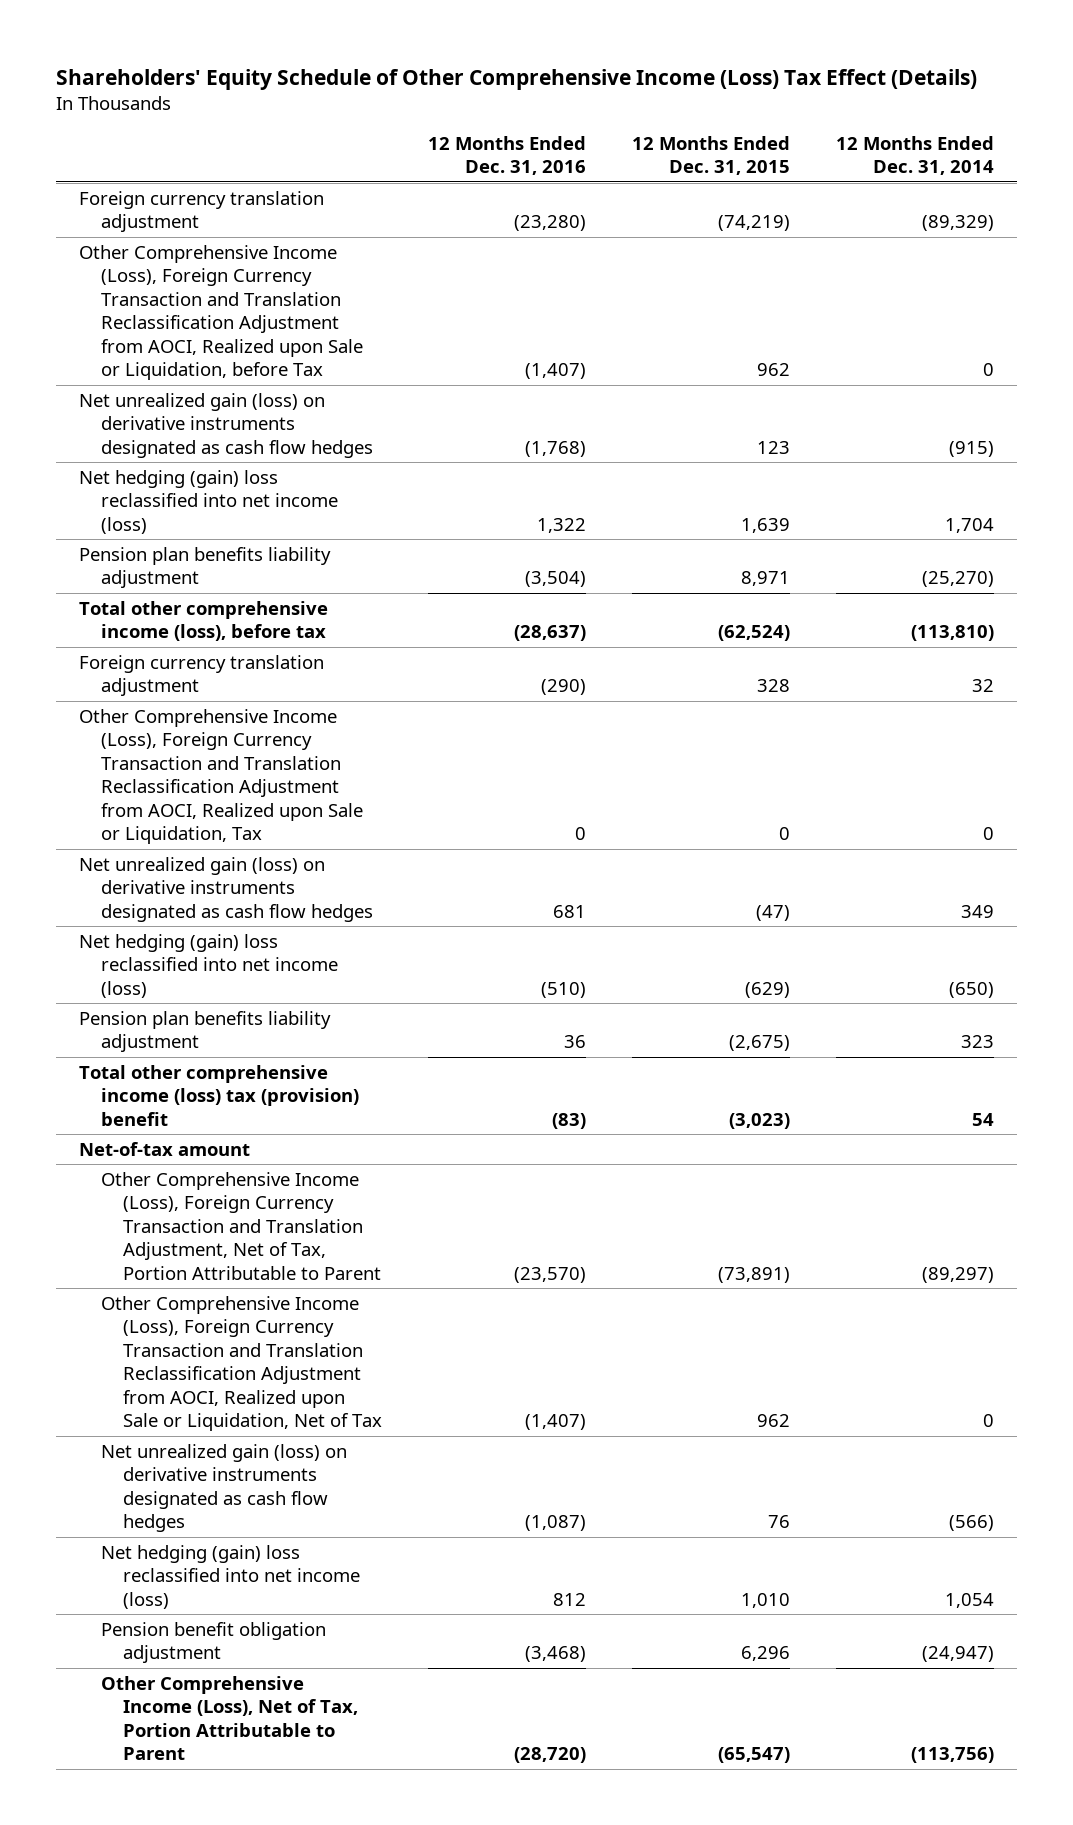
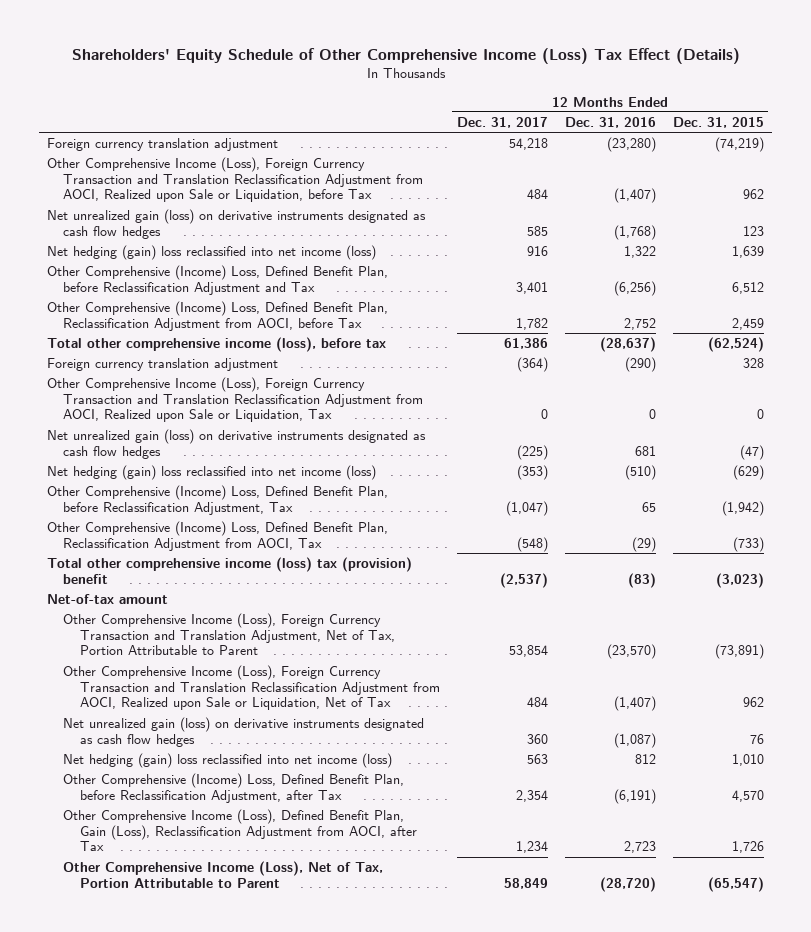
[836,135,995,176] 12 Months Ended Dec. 31, 2014 -> none
none -> [456,116,548,128] Dec. 31, 2017
[79,546,332,589] Pension plan benefits liability adjustment -> none
none -> [47,264,389,295] Other Comprehensive (Income) Loss, Defined Benefit Plan, before Reclassification Adjustment and Tax
none -> [47,300,389,331] Other Comprehensive (Income) Loss, Defined Benefit Plan, Reclassification Adjustment from AOCI, before Tax
[79,1010,332,1053] Pension plan benefits liability adjustment -> none
none -> [47,484,389,515] Other Comprehensive (Income) Loss, Defined Benefit Plan, before Reclassification Adjustment, Tax
none -> [47,520,389,551] Other Comprehensive (Income) Loss, Defined Benefit Plan, Reclassification Adjustment from AOCI, Tax
[100,1621,326,1664] Pension benefit obligation adjustment -> none
none -> [63,772,405,803] Other Comprehensive (Income) Loss, Defined Benefit Plan, before Reclassification Adjustment, after Tax
none -> [63,808,417,852] Other Comprehensive Income (Loss), Defined Benefit Plan, Gain (Loss), Reclassification Adjustment from AOCI, after Tax

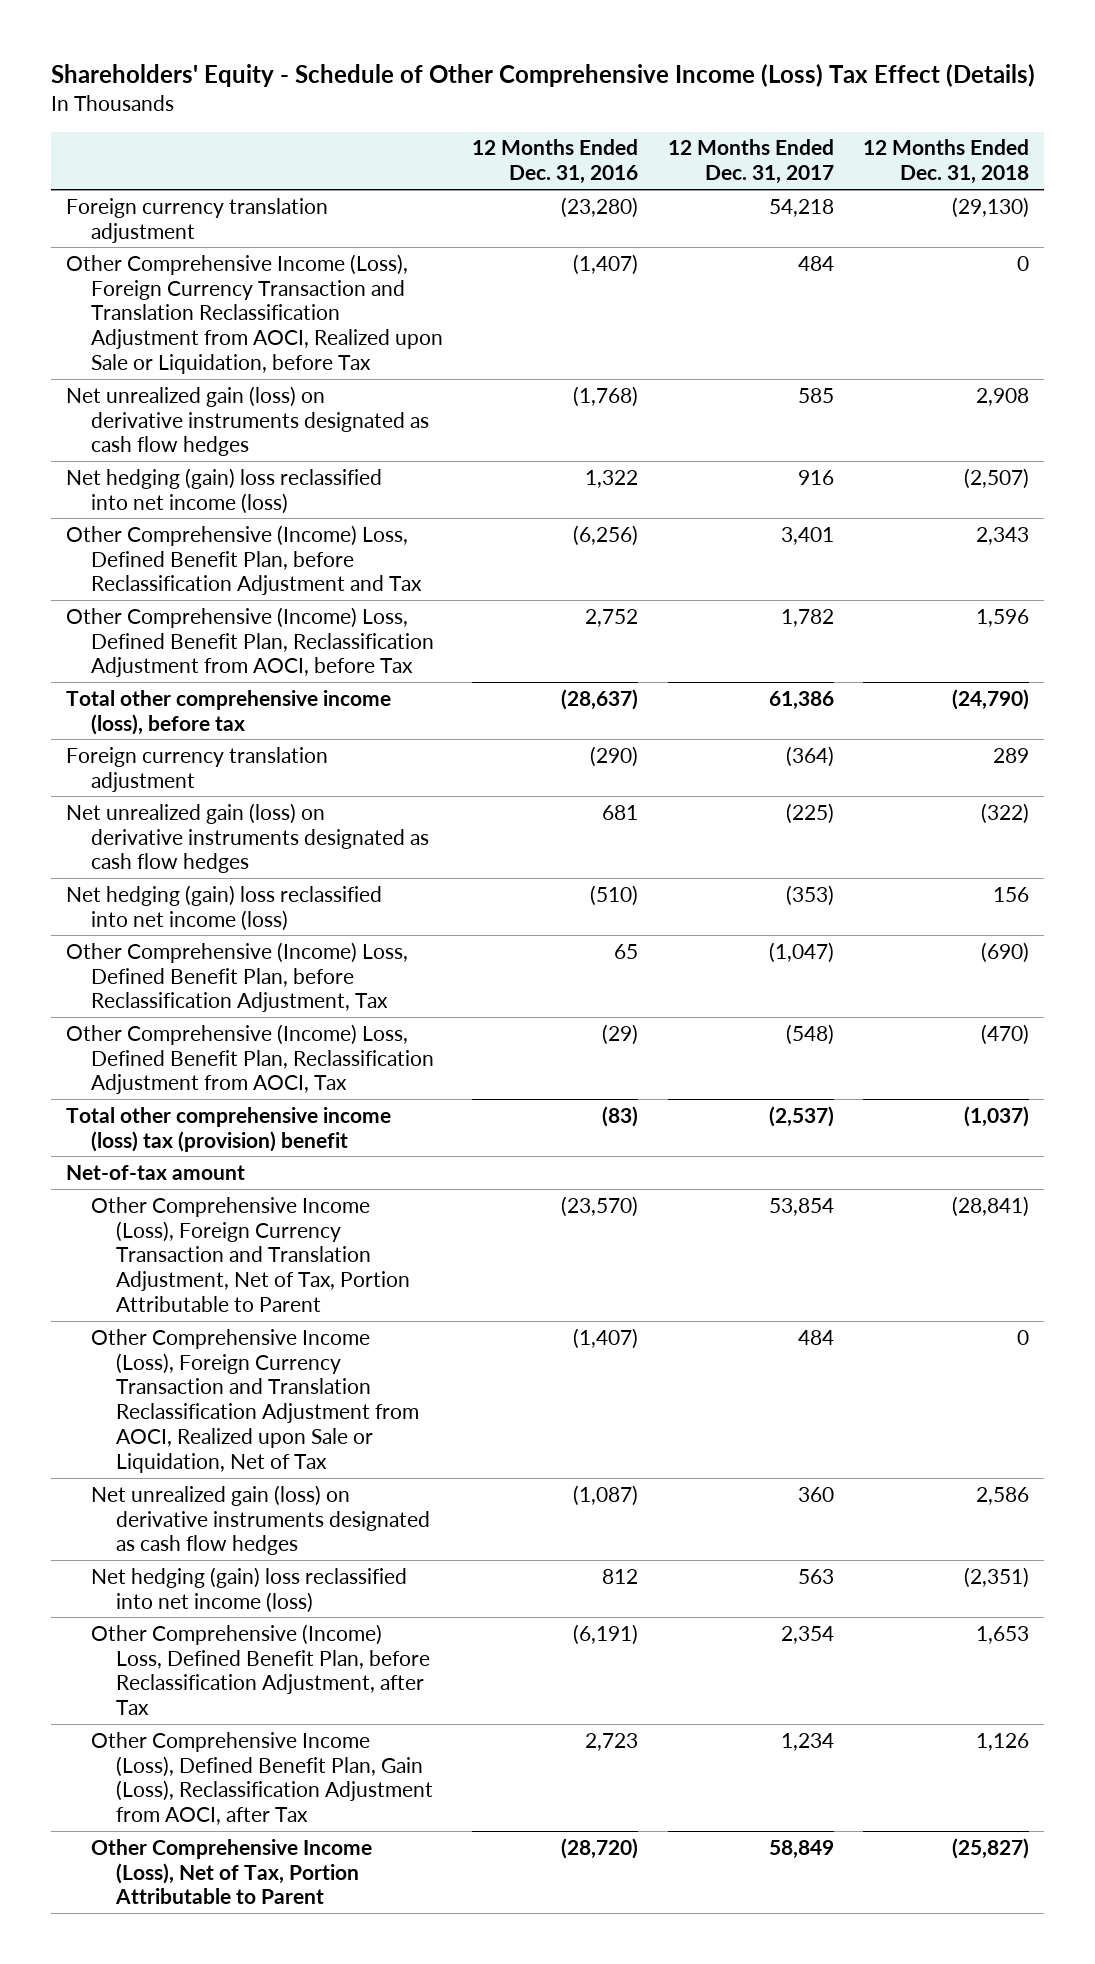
[71,47,740,64] Shareholders' Equity Schedule of Other Comprehensive Income (Loss) Tax Effect (Details) -> [51,64,1036,88] Shareholders' Equity - Schedule of Other Comprehensive Income (Loss) Tax Effect (Details)
[672,116,764,128] Dec. 31, 2015 -> none
none -> [862,139,1029,185] 12 Months Ended Dec. 31, 2018
[47,376,424,423] Other Comprehensive Income (Loss), Foreign Currency Transaction and Translation Reclassification Adjustment from AOCI, Realized upon Sale or Liquidation, Tax -> none

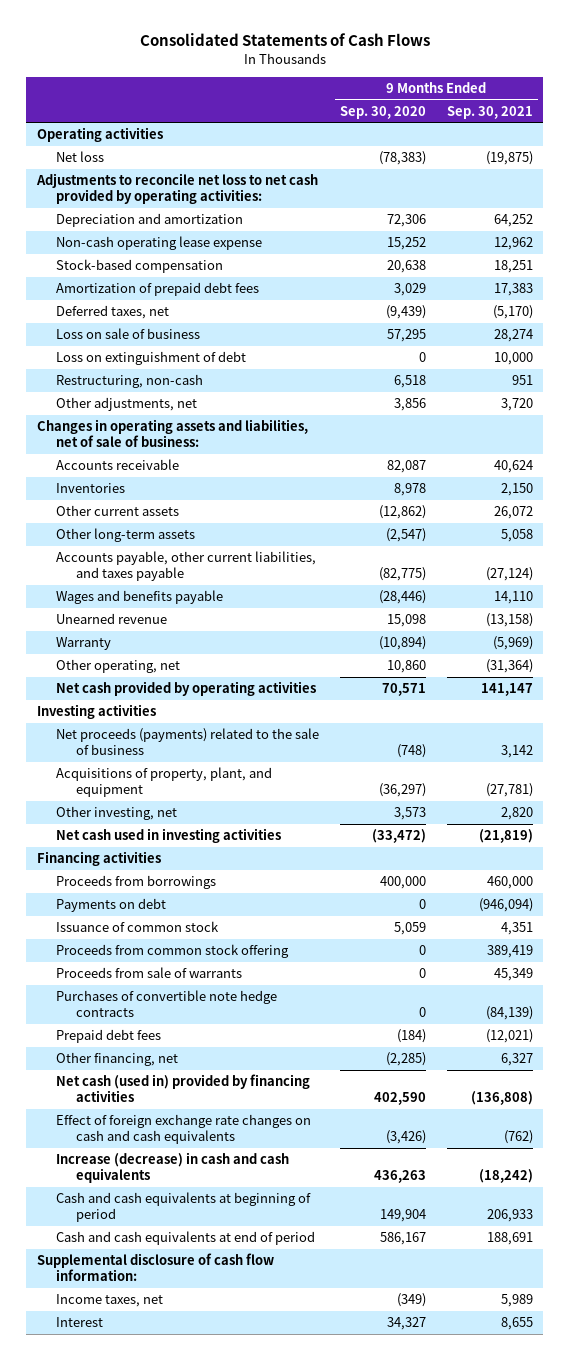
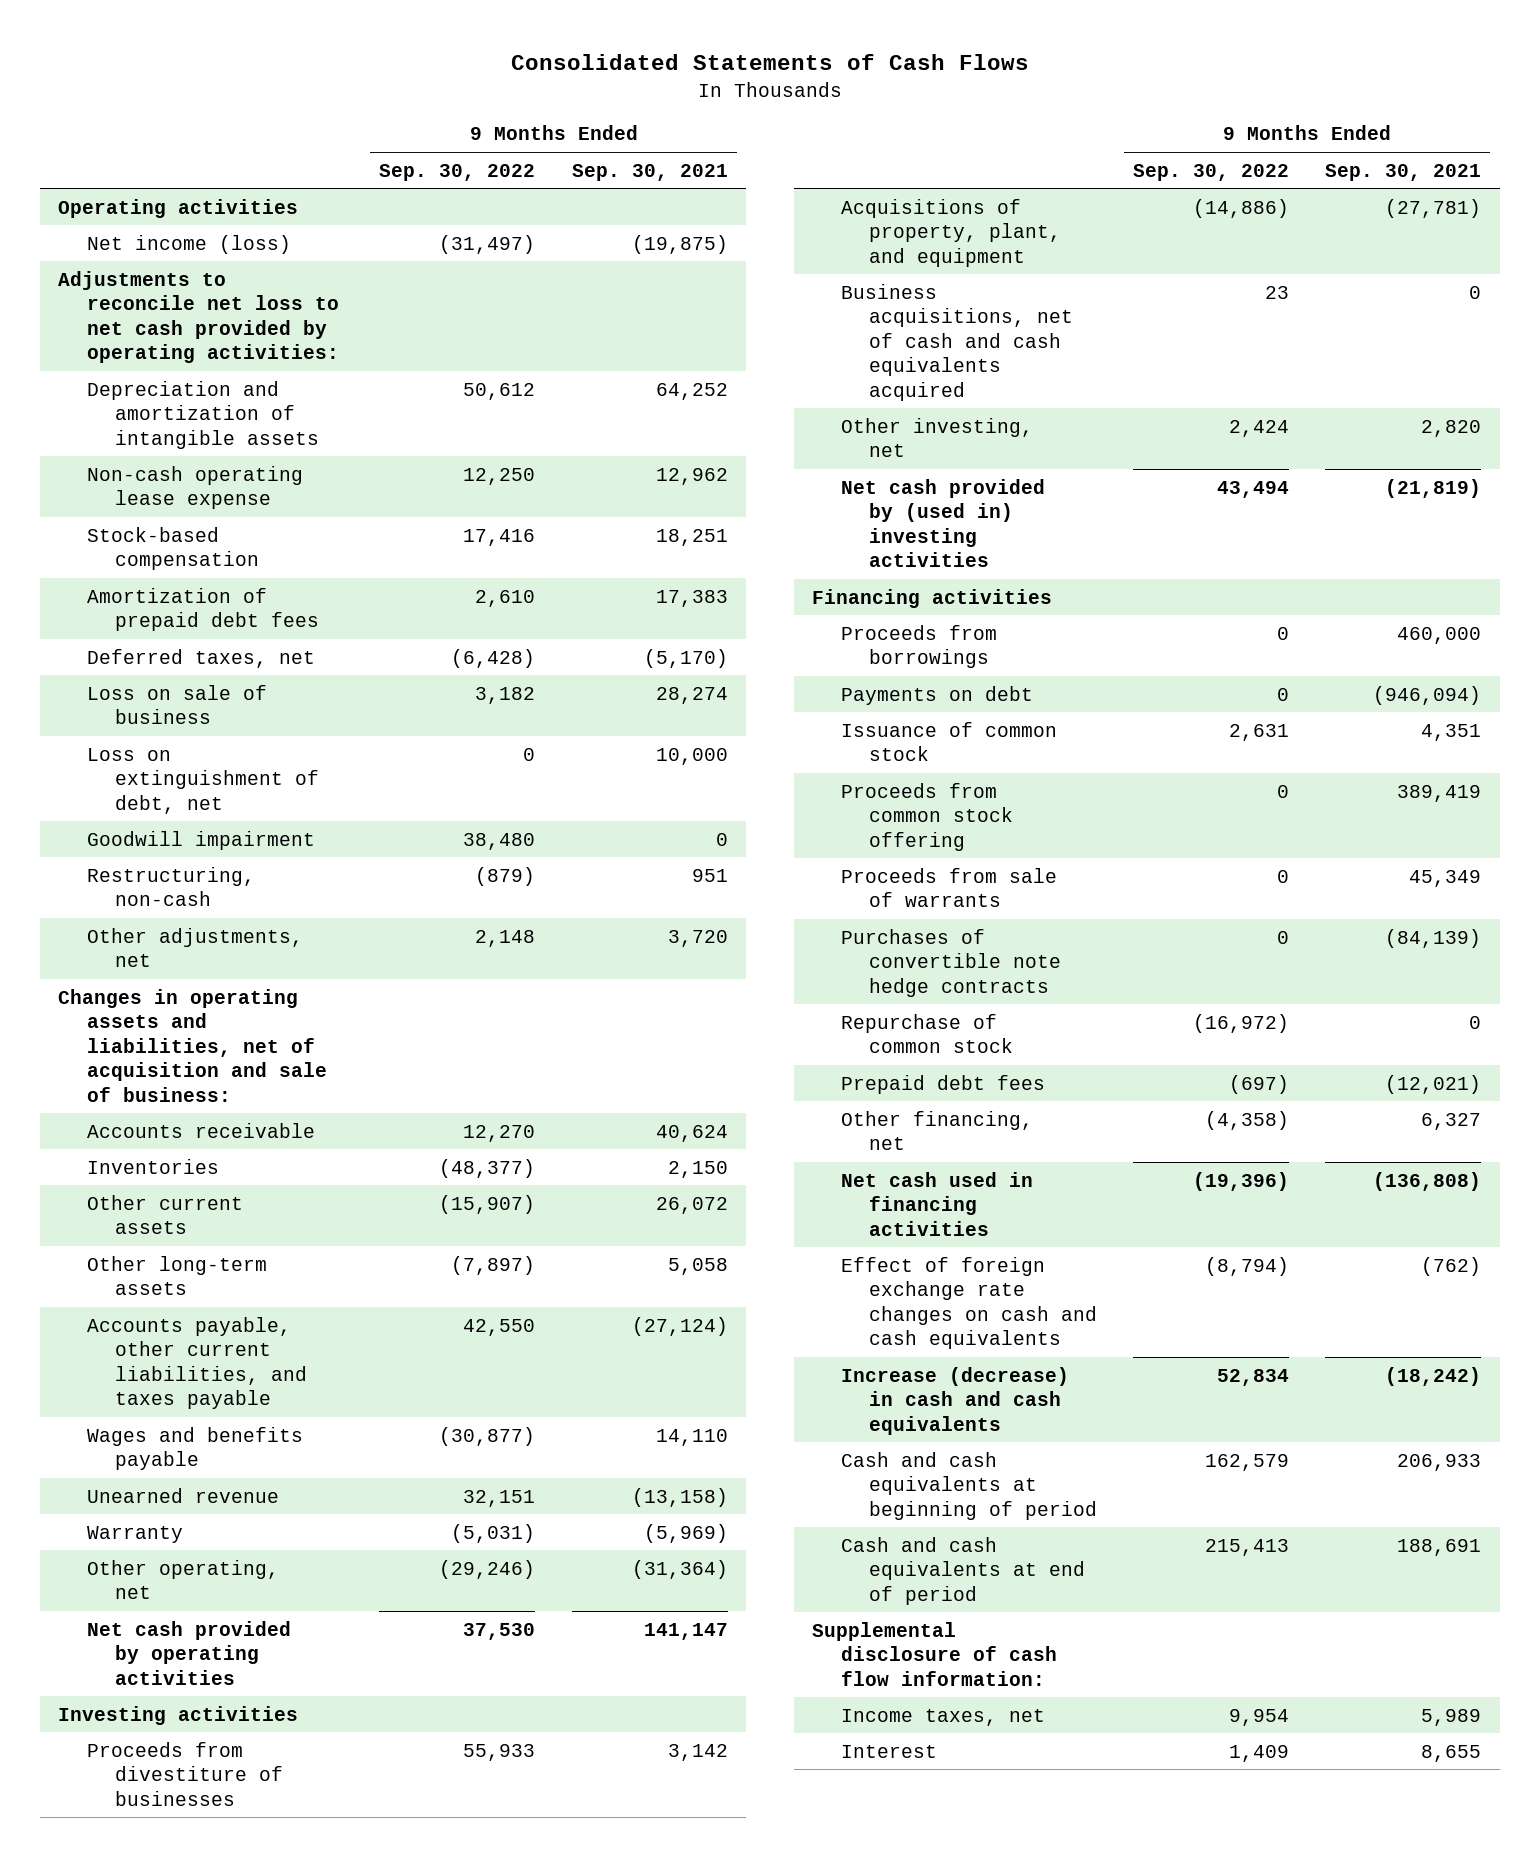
[340,105,427,119] Sep. 30, 2020 -> none
none -> [379,163,536,181] Sep. 30, 2022
[56,151,105,163] Net loss -> [86,234,291,254] Net income (loss)
[56,213,244,228] Depreciation and amortization -> [86,380,320,449] Depreciation and amortization of intangible assets
[56,351,247,366] Loss on extinguishment of debt -> [86,747,320,814] Loss on extinguishment of debt, net
none -> [86,830,315,850] Goodwill impairment
[36,419,308,448] Changes in operating assets and liabilities, net of sale of business: -> [58,988,327,1102] Changes in operating assets and liabilities, net of acquisition and sale of business:
[56,728,320,756] Net proceeds (payments) related to the sale of business -> [86,1741,284,1806] Proceeds from divestiture of businesses
none -> [840,283,1074,401] Business acquisitions, net of cash and cash equivalents acquired
[56,828,282,844] Net cash used in investing activities -> [840,478,1045,568] Net cash provided by (used in) investing activities
none -> [840,1013,1014,1054] Repurchase of common stock
[56,1074,311,1103] Net cash (used in) provided by financing activities -> [840,1171,1033,1236] Net cash used in financing activities

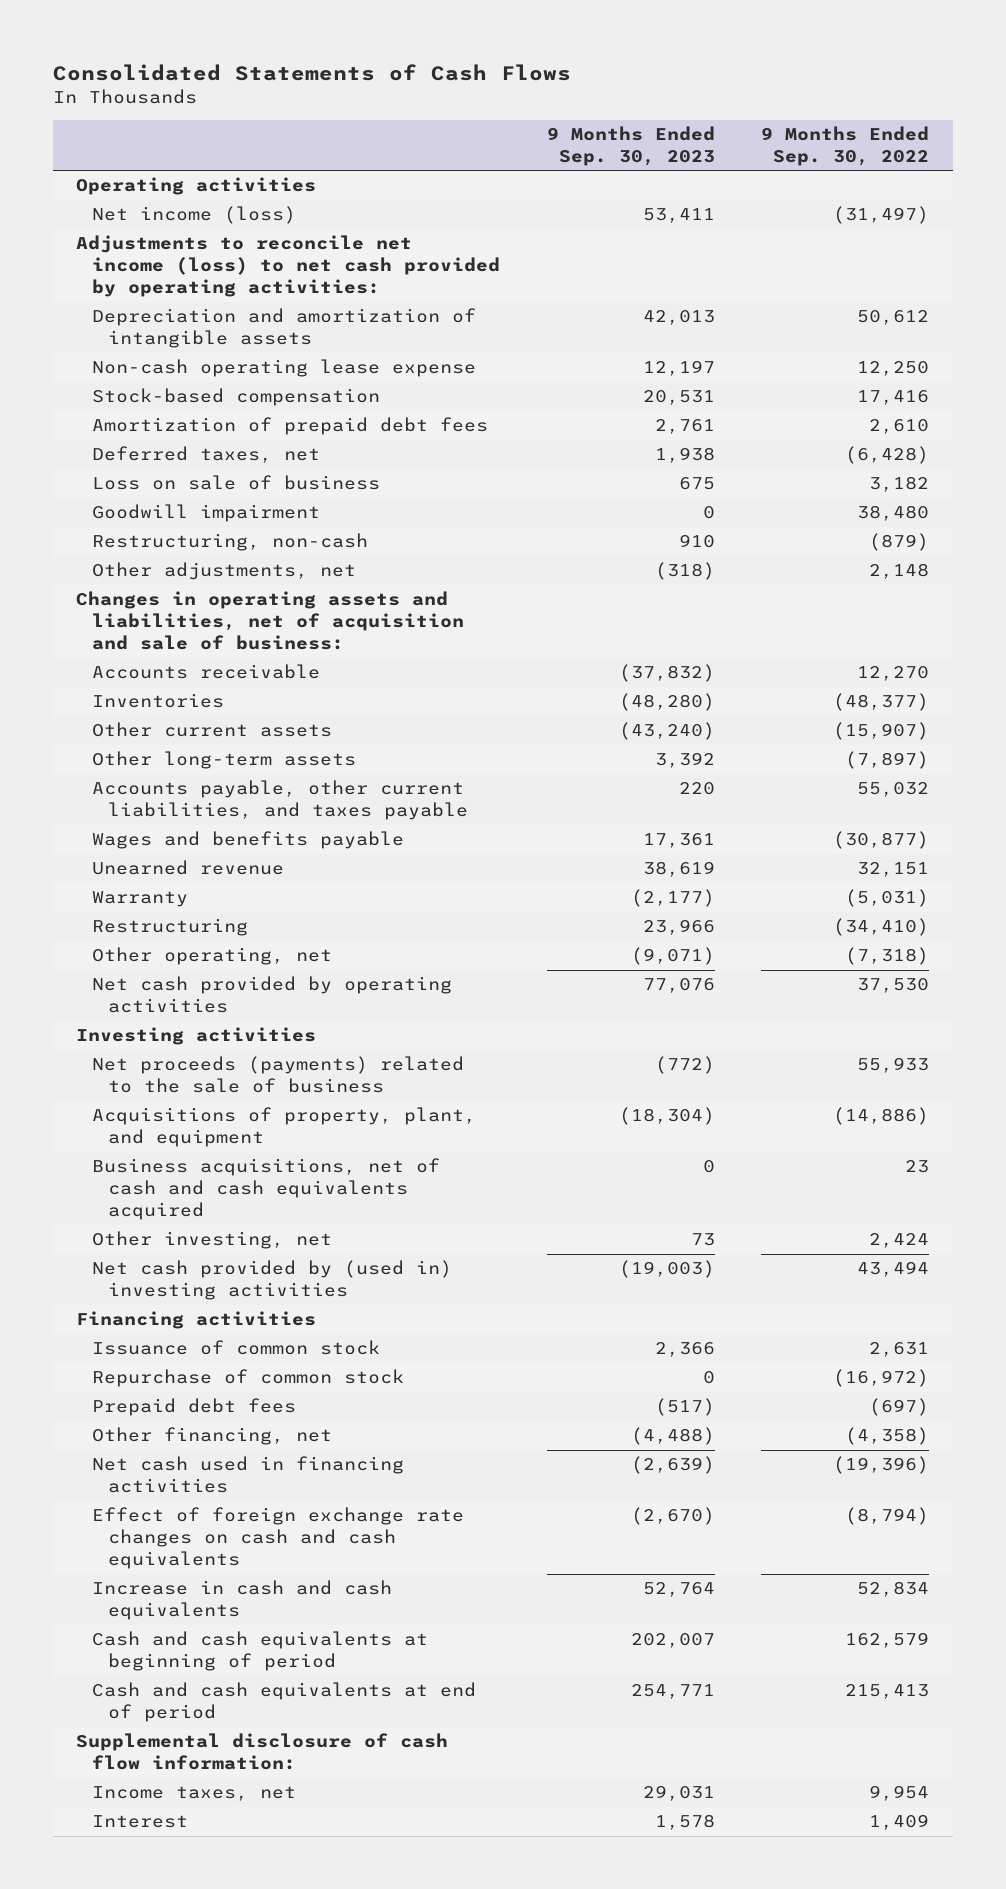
[571,163,728,181] Sep. 30, 2021 -> none
none -> [546,126,715,167] 9 Months Ended Sep. 30, 2023
[58,270,339,364] Adjustments to reconcile net loss to net cash provided by operating activities: -> [76,235,501,298] Adjustments to reconcile net income (loss) to net cash provided by operating activities:
[86,747,320,814] Loss on extinguishment of debt, net -> none
[463,1318,536,1336] 42,550 -> [857,782,930,798] 55,032
none -> [92,918,249,937] Restructuring
[439,1559,536,1579] (29,246) -> [845,947,930,966] (7,318)
[86,1741,284,1806] Proceeds from divestiture of businesses -> [92,1056,465,1094] Net proceeds (payments) related to the sale of business
[840,624,997,669] Proceeds from borrowings -> none
[840,685,1033,705] Payments on debt -> none
[840,782,1014,851] Proceeds from common stock offering -> none
[840,867,1057,908] Proceeds from sale of warrants -> none
[840,928,1062,997] Purchases of convertible note hedge contracts -> none
[840,1366,1069,1435] Increase (decrease) in cash and cash equivalents -> [92,1580,393,1621] Increase in cash and cash equivalents

